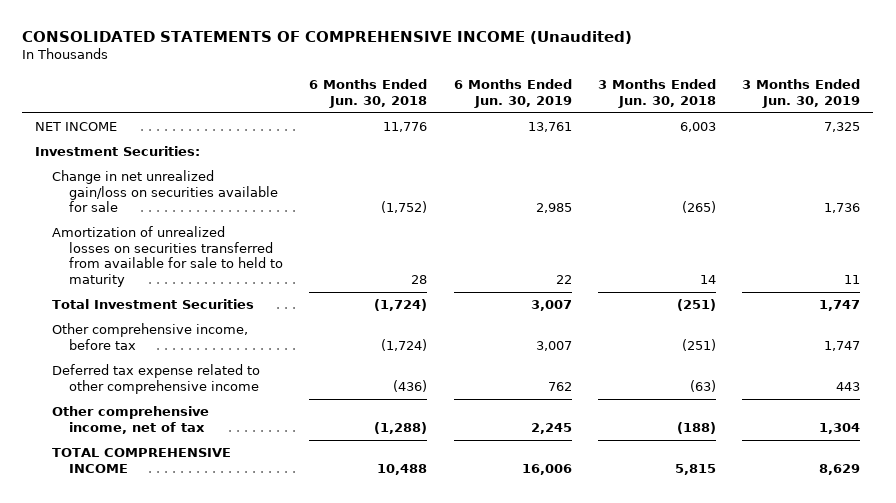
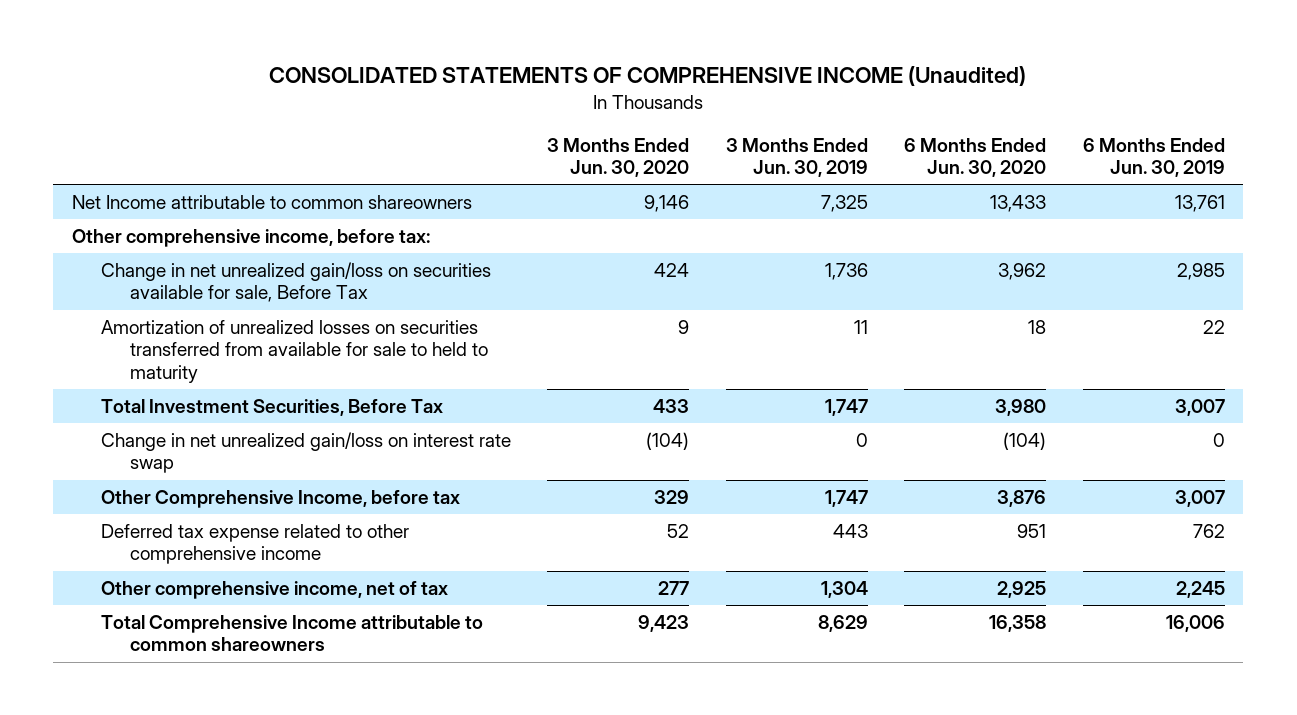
[309,79,428,108] 6 Months Ended Jun. 30, 2018 -> none
[597,79,716,108] 3 Months Ended Jun. 30, 2018 -> none
none -> [547,137,690,178] 3 Months Ended Jun. 30, 2020
none -> [904,137,1047,178] 6 Months Ended Jun. 30, 2020
[35,146,201,157] Investment Securities: -> none
[35,122,118,132] NET INCOME -> [71,195,472,210] Net Income attributable to common shareowners
none -> [71,229,430,248] Other comprehensive income, before tax:
[52,170,278,213] Change in net unrealized gain/loss on securities available for sale -> [100,262,491,303] Change in net unrealized gain/loss on securities available for sale, Before Tax
[52,299,255,310] Total Investment Securities -> [100,399,443,417] Total Investment Securities, Before Tax
none -> [100,432,511,474] Change in net unrealized gain/loss on interest rate swap
[52,323,249,350] Other comprehensive income, before tax -> [100,490,460,509] Other Comprehensive Income, before tax
[52,448,232,473] TOTAL COMPREHENSIVE INCOME -> [100,615,483,652] Total Comprehensive Income attributable to common shareowners

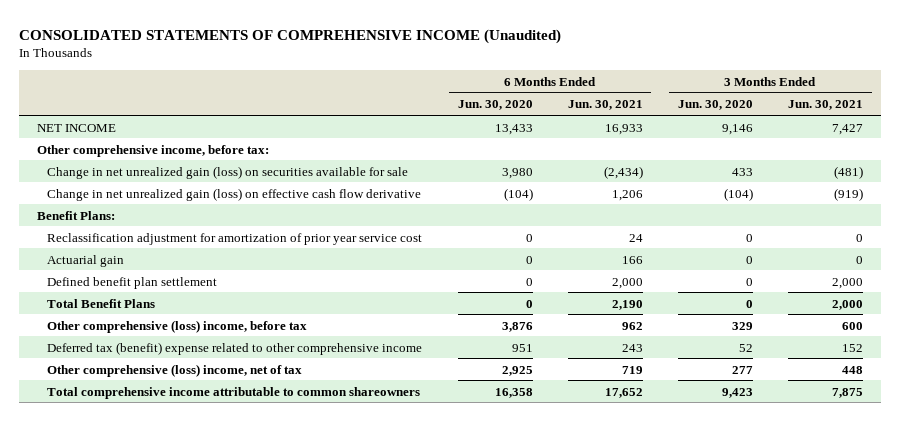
[725,137,868,178] 3 Months Ended Jun. 30, 2019 -> none
[1083,137,1226,178] 6 Months Ended Jun. 30, 2019 -> none
none -> [567,100,643,111] Jun. 30, 2021
none -> [788,100,864,111] Jun. 30, 2021
[71,195,472,210] Net Income attributable to common shareowners -> [36,123,116,132] NET INCOME
[100,320,488,383] Amortization of unrealized losses on securities transferred from available for sale to held to maturity -> none
[100,399,443,417] Total Investment Securities, Before Tax -> none
[100,262,491,303] Change in net unrealized gain/loss on securities available for sale, Before Tax -> [47,165,409,179] Change in net unrealized gain (loss) on securities available for sale
[654,263,690,278] 424 -> [731,167,753,176] 433
[998,263,1047,281] 3,962 -> [501,167,533,179] 3,980
[100,432,511,474] Change in net unrealized gain/loss on interest rate swap -> [47,187,422,201] Change in net unrealized gain (loss) on effective cash flow derivative
none -> [36,210,115,220] Benefit Plans:
none -> [47,232,423,245] Reclassification adjustment for amortization of prior year service cost
none -> [47,254,125,267] Actuarial gain
none -> [47,276,218,289] Defined benefit plan settlement
none -> [47,298,156,308] Total Benefit Plans
[100,490,460,509] Other Comprehensive Income, before tax -> [47,319,308,333] Other comprehensive (loss) income, before tax
[100,524,409,565] Deferred tax expense related to other comprehensive income -> [47,341,423,355] Deferred tax (benefit) expense related to other comprehensive income
[100,581,448,600] Other comprehensive income, net of tax -> [47,363,303,377] Other comprehensive (loss) income, net of tax
[100,615,483,652] Total Comprehensive Income attributable to common shareowners -> [47,386,421,399] Total comprehensive income attributable to common shareowners

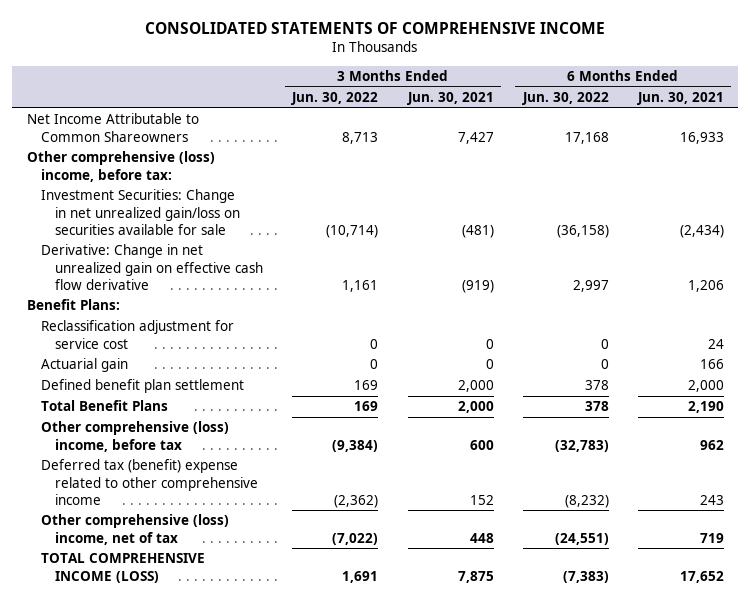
[19,28,562,44] CONSOLIDATED STATEMENTS OF COMPREHENSIVE INCOME (Unaudited) -> [145,21,606,34] CONSOLIDATED STATEMENTS OF COMPREHENSIVE INCOME
[457,100,533,111] Jun. 30, 2020 -> none
[677,100,753,111] Jun. 30, 2020 -> none
none -> [291,92,379,106] Jun. 30, 2022
none -> [521,92,609,106] Jun. 30, 2022
[36,123,116,132] NET INCOME -> [26,113,199,142] Net Income Attributable to Common Shareowners
[36,144,269,157] Other comprehensive income, before tax: -> [26,151,215,182] Other comprehensive (loss) income, before tax:
[47,165,409,179] Change in net unrealized gain (loss) on securities available for sale -> [41,189,241,235] Investment Securities: Change in net unrealized gain/loss on securities available for sale
[47,187,422,201] Change in net unrealized gain (loss) on effective cash flow derivative -> [41,244,264,290] Derivative: Change in net unrealized gain on effective cash flow derivative
[47,232,423,245] Reclassification adjustment for amortization of prior year service cost -> [41,320,235,349] Reclassification adjustment for service cost
[47,386,421,399] Total comprehensive income attributable to common shareowners -> [41,553,206,583] TOTAL COMPREHENSIVE INCOME (LOSS)

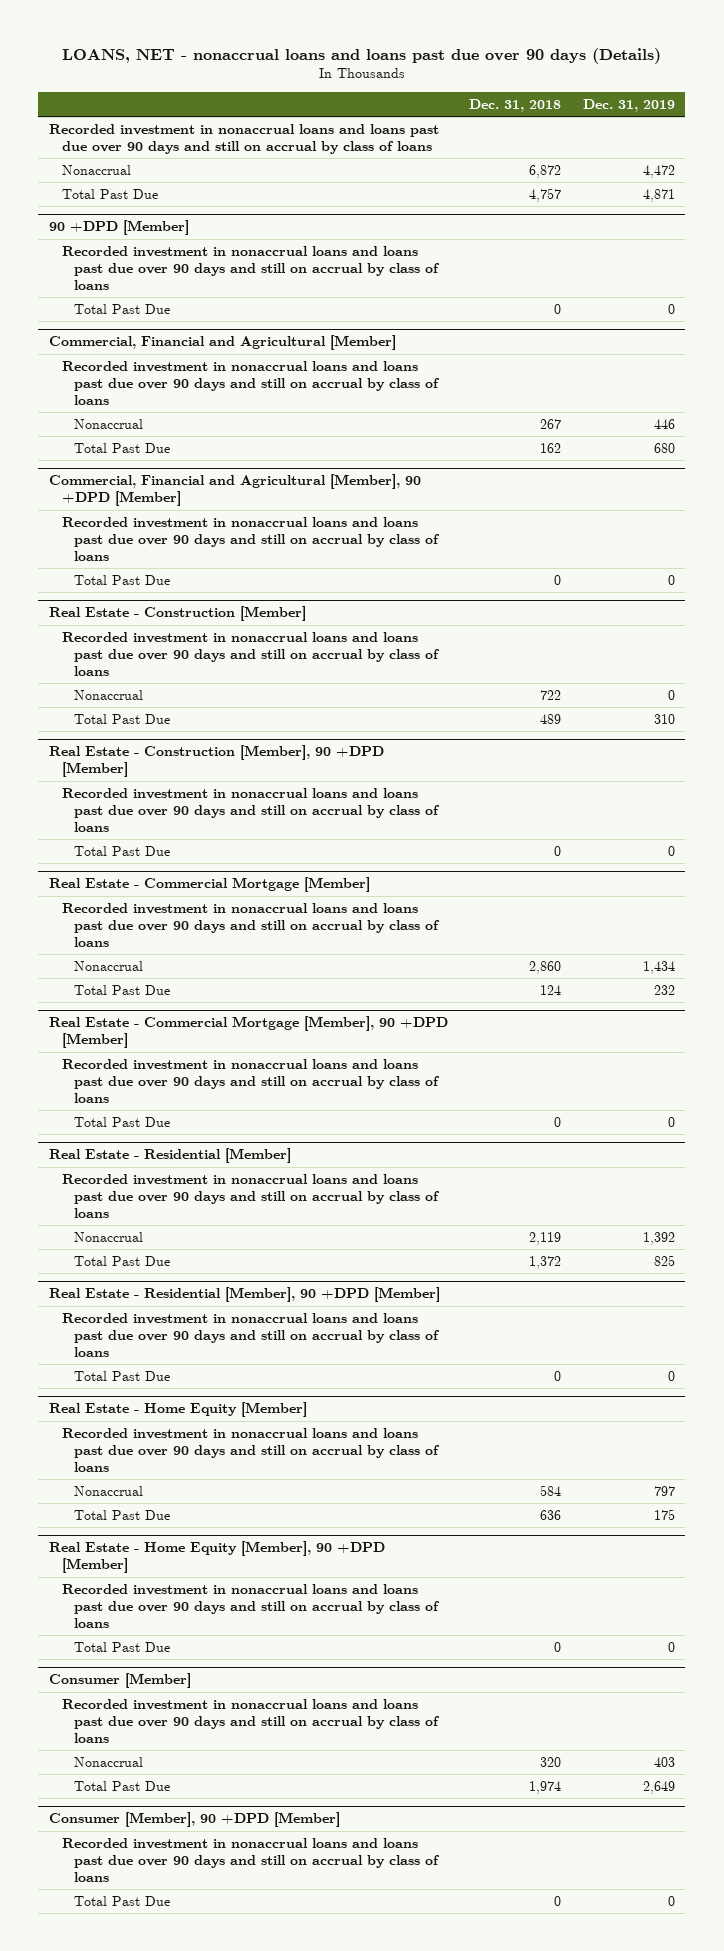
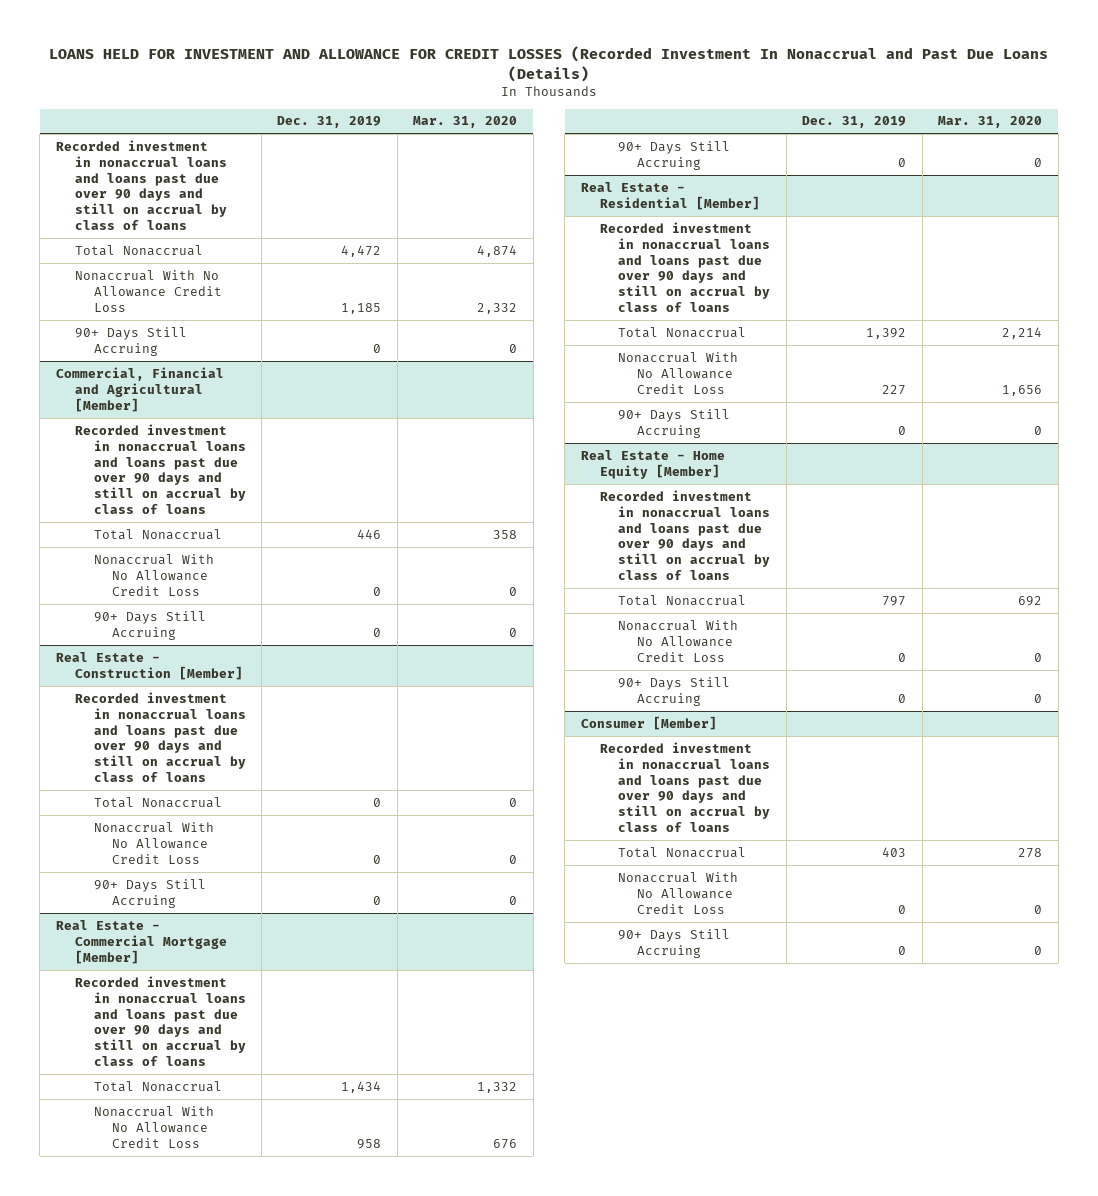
[61,47,661,64] LOANS, NET - nonaccrual loans and loans past due over 90 days (Details) -> [49,46,1049,82] LOANS HELD FOR INVESTMENT AND ALLOWANCE FOR CREDIT LOSSES (Recorded Investment In Nonaccrual and Past Due Loans (Details)
[469,98,562,112] Dec. 31, 2018 -> none
none -> [413,116,518,129] Mar. 31, 2020
[61,188,158,199] Total Past Due -> none
[49,220,190,236] 90 +DPD [Member] -> none
[61,245,441,290] Recorded investment in nonaccrual loans and loans past due over 90 days and still on accrual by class of loans -> none
[74,303,171,314] Total Past Due -> none
[61,164,131,175] Nonaccrual -> [74,244,203,256] Total Nonaccrual
none -> [74,269,222,312] Nonaccrual With No Allowance Credit Loss
none -> [74,326,187,356] 90+ Days Still Accruing
[74,442,171,453] Total Past Due -> none
[49,474,422,507] Commercial, Financial and Agricultural [Member], 90 +DPD [Member] -> none
[61,516,441,561] Recorded investment in nonaccrual loans and loans past due over 90 days and still on accrual by class of loans -> none
[74,574,171,585] Total Past Due -> none
[74,418,144,429] Nonaccrual -> [93,528,222,540] Total Nonaccrual
none -> [93,553,214,596] Nonaccrual With No Allowance Credit Loss
none -> [93,610,206,640] 90+ Days Still Accruing
[74,713,171,724] Total Past Due -> none
[49,745,385,778] Real Estate - Construction [Member], 90 +DPD [Member] -> none
[61,787,441,832] Recorded investment in nonaccrual loans and loans past due over 90 days and still on accrual by class of loans -> none
[74,845,171,856] Total Past Due -> none
[74,689,144,700] Nonaccrual -> [93,796,222,808] Total Nonaccrual
none -> [93,821,214,864] Nonaccrual With No Allowance Credit Loss
none -> [93,878,206,908] 90+ Days Still Accruing
[74,984,171,995] Total Past Due -> none
[49,1016,449,1049] Real Estate - Commercial Mortgage [Member], 90 +DPD [Member] -> none
[61,1058,441,1103] Recorded investment in nonaccrual loans and loans past due over 90 days and still on accrual by class of loans -> none
[74,1116,171,1127] Total Past Due -> none
[74,960,144,971] Nonaccrual -> [93,1080,222,1092] Total Nonaccrual
none -> [93,1105,214,1148] Nonaccrual With No Allowance Credit Loss
none -> [618,140,731,170] 90+ Days Still Accruing
[74,1255,171,1266] Total Past Due -> none
[49,1287,441,1303] Real Estate - Residential [Member], 90 +DPD [Member] -> none
[61,1312,441,1357] Recorded investment in nonaccrual loans and loans past due over 90 days and still on accrual by class of loans -> none
[74,1370,171,1381] Total Past Due -> none
[74,1231,144,1242] Nonaccrual -> [618,326,747,338] Total Nonaccrual
none -> [618,351,739,394] Nonaccrual With No Allowance Credit Loss
none -> [618,408,731,438] 90+ Days Still Accruing
[74,1509,171,1520] Total Past Due -> none
[49,1541,386,1574] Real Estate - Home Equity [Member], 90 +DPD [Member] -> none
[61,1583,441,1628] Recorded investment in nonaccrual loans and loans past due over 90 days and still on accrual by class of loans -> none
[74,1641,171,1652] Total Past Due -> none
[74,1485,144,1496] Nonaccrual -> [618,594,747,606] Total Nonaccrual
none -> [618,619,739,662] Nonaccrual With No Allowance Credit Loss
none -> [618,676,731,706] 90+ Days Still Accruing
[74,1780,171,1791] Total Past Due -> none
[49,1812,341,1828] Consumer [Member], 90 +DPD [Member] -> none
[61,1837,441,1882] Recorded investment in nonaccrual loans and loans past due over 90 days and still on accrual by class of loans -> none
[74,1895,171,1906] Total Past Due -> none
[74,1756,144,1767] Nonaccrual -> [618,846,747,858] Total Nonaccrual
none -> [618,871,739,914] Nonaccrual With No Allowance Credit Loss
none -> [618,928,731,958] 90+ Days Still Accruing

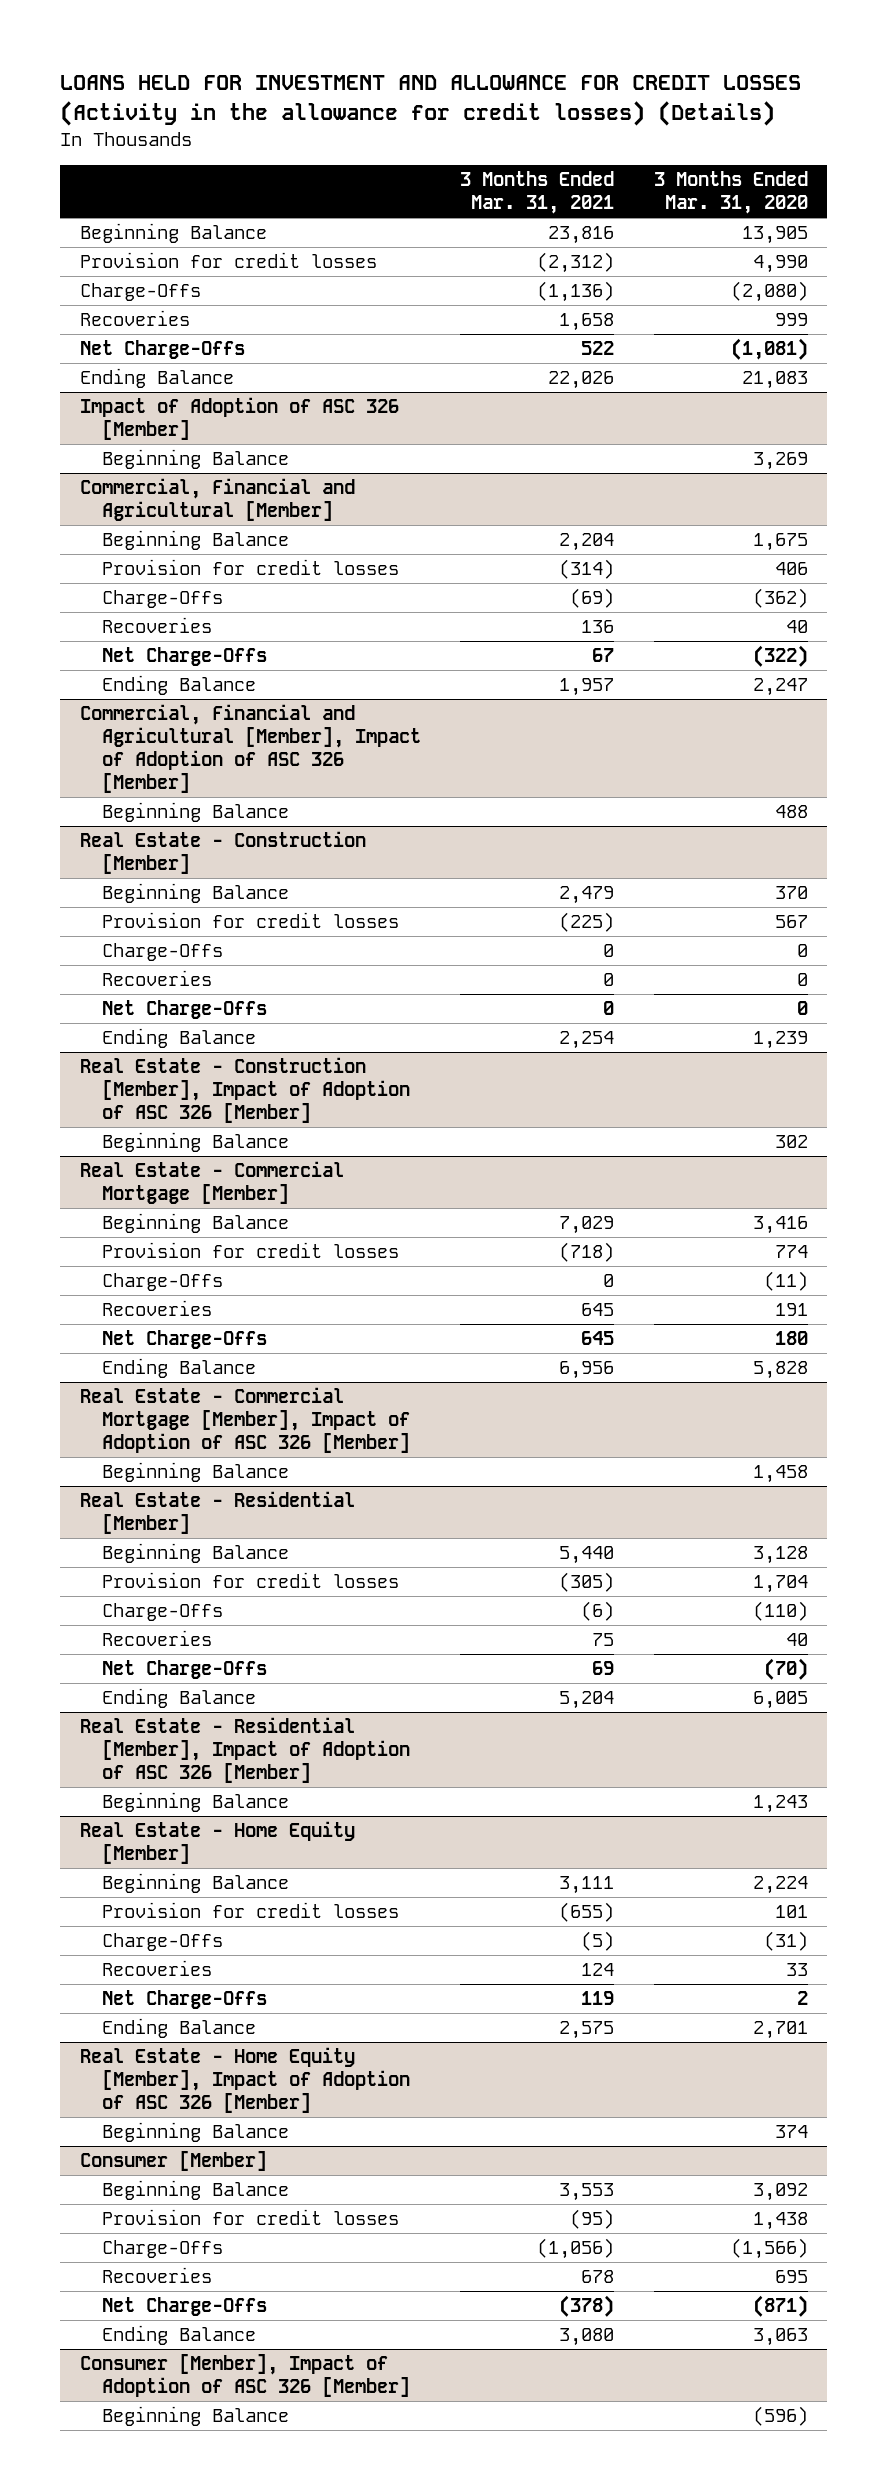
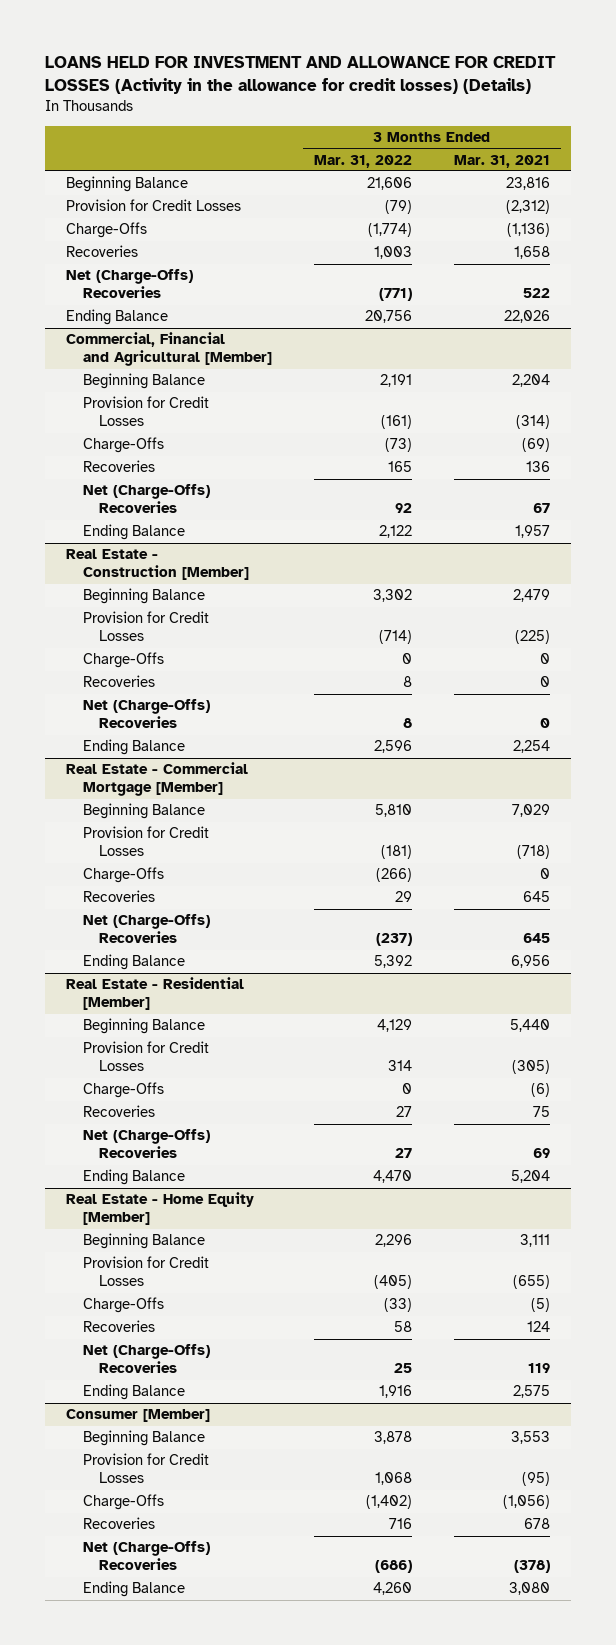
[653,171,808,215] 3 Months Ended Mar. 31, 2020 -> none
none -> [313,154,412,168] Mar. 31, 2022
[79,252,377,269] Provision for credit losses -> [66,199,242,212] Provision for Credit Losses
[79,340,245,360] Net Charge-Offs -> [66,269,194,299] Net (Charge-Offs) Recoveries
[79,397,399,441] Impact of Adoption of ASC 326 [Member] -> none
[101,449,289,470] Beginning Balance -> none
[101,559,399,576] Provision for credit losses -> [82,396,209,427] Provision for Credit Losses
[101,647,267,667] Net Charge-Offs -> [82,484,210,514] Net (Charge-Offs) Recoveries
[79,704,421,794] Commercial, Financial and Agricultural [Member], Impact of Adoption of ASC 326 [Member] -> none
[101,802,289,823] Beginning Balance -> none
[101,912,399,929] Provision for credit losses -> [82,611,209,642] Provision for Credit Losses
[101,1000,267,1020] Net Charge-Offs -> [82,699,210,729] Net (Charge-Offs) Recoveries
[79,1057,410,1124] Real Estate - Construction [Member], Impact of Adoption of ASC 326 [Member] -> none
[101,1132,289,1153] Beginning Balance -> none
[101,1242,399,1259] Provision for credit losses -> [82,826,209,857] Provision for Credit Losses
[101,1330,267,1350] Net Charge-Offs -> [82,914,210,944] Net (Charge-Offs) Recoveries
[79,1387,410,1454] Real Estate - Commercial Mortgage [Member], Impact of Adoption of ASC 326 [Member] -> none
[101,1462,289,1483] Beginning Balance -> none
[101,1572,399,1589] Provision for credit losses -> [82,1041,209,1072] Provision for Credit Losses
[101,1660,267,1680] Net Charge-Offs -> [82,1129,210,1159] Net (Charge-Offs) Recoveries
[79,1717,410,1784] Real Estate - Residential [Member], Impact of Adoption of ASC 326 [Member] -> none
[101,1792,289,1813] Beginning Balance -> none
[101,1902,399,1919] Provision for credit losses -> [82,1256,209,1287] Provision for Credit Losses
[101,1990,267,2010] Net Charge-Offs -> [82,1344,210,1374] Net (Charge-Offs) Recoveries
[79,2047,410,2114] Real Estate - Home Equity [Member], Impact of Adoption of ASC 326 [Member] -> none
[101,2122,289,2143] Beginning Balance -> none
[101,2209,399,2226] Provision for credit losses -> [82,1453,209,1484] Provision for Credit Losses
[101,2297,267,2317] Net Charge-Offs -> [82,1541,210,1571] Net (Charge-Offs) Recoveries
[79,2354,410,2398] Consumer [Member], Impact of Adoption of ASC 326 [Member] -> none
[101,2406,289,2427] Beginning Balance -> none

